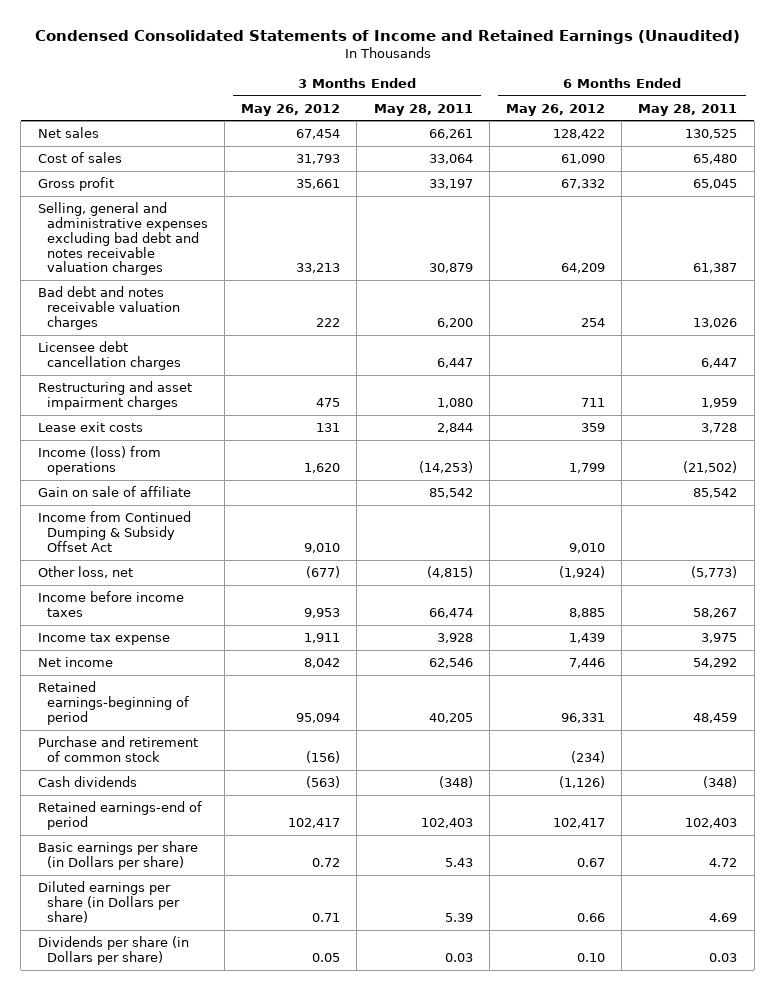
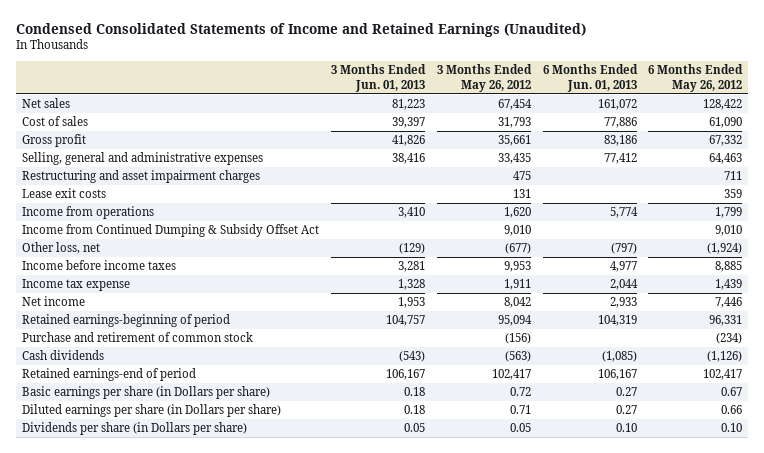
[373,103,473,116] May 28, 2011 -> none
[638,103,738,116] May 28, 2011 -> none
none -> [330,64,426,92] 3 Months Ended Jun. 01, 2013
none -> [542,64,638,92] 6 Months Ended Jun. 01, 2013
[37,202,208,276] Selling, general and administrative expenses excluding bad debt and notes receivable valuation charges -> none
[37,286,180,330] Bad debt and notes receivable valuation charges -> none
[37,341,181,370] Licensee debt cancellation charges -> none
none -> [21,152,263,166] Selling, general and administrative expenses
[37,486,191,498] Gain on sale of affiliate -> none
[37,446,161,475] Income (loss) from operations -> [21,206,154,220] Income from operations

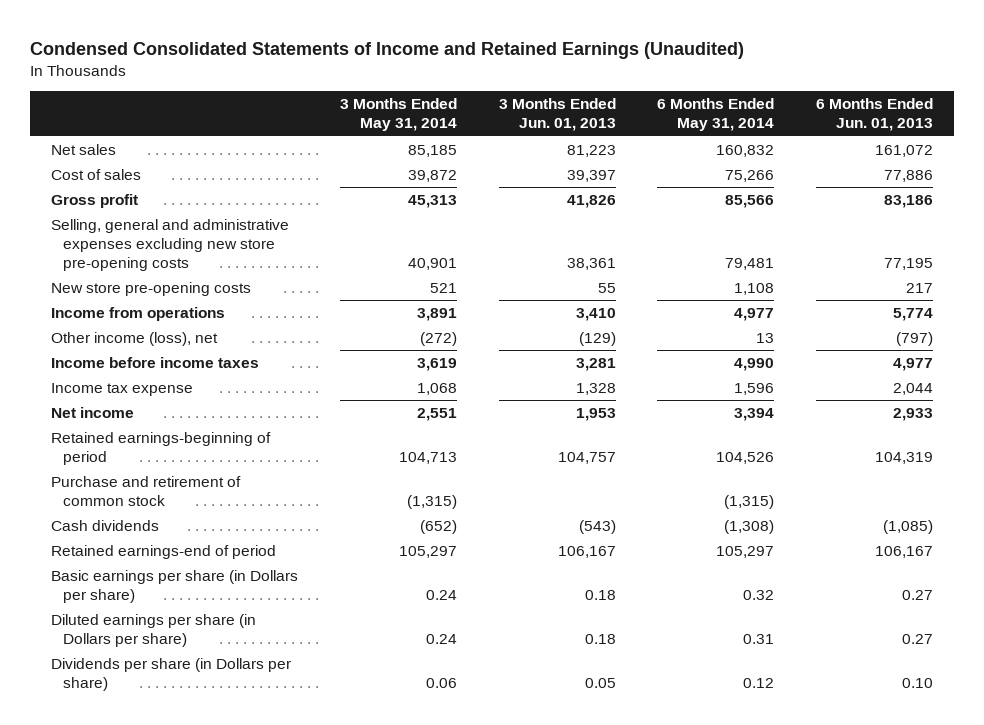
[436,64,532,92] 3 Months Ended May 26, 2012 -> none
[648,64,744,92] 6 Months Ended May 26, 2012 -> none
none -> [339,98,457,132] 3 Months Ended May 31, 2014
none -> [657,98,775,132] 6 Months Ended May 31, 2014
[21,170,260,184] Restructuring and asset impairment charges -> none
[21,188,106,199] Lease exit costs -> none
[21,152,263,166] Selling, general and administrative expenses -> [51,219,290,271] Selling, general and administrative expenses excluding new store pre-opening costs
[391,153,425,165] 38,416 -> [566,257,616,270] 38,361
[603,153,637,165] 77,412 -> [884,257,934,270] 77,195
none -> [51,282,252,297] New store pre-opening costs
[21,224,319,238] Income from Continued Dumping & Subsidy Offset Act -> none
[21,242,100,255] Other loss, net -> [51,332,219,347] Other income (loss), net

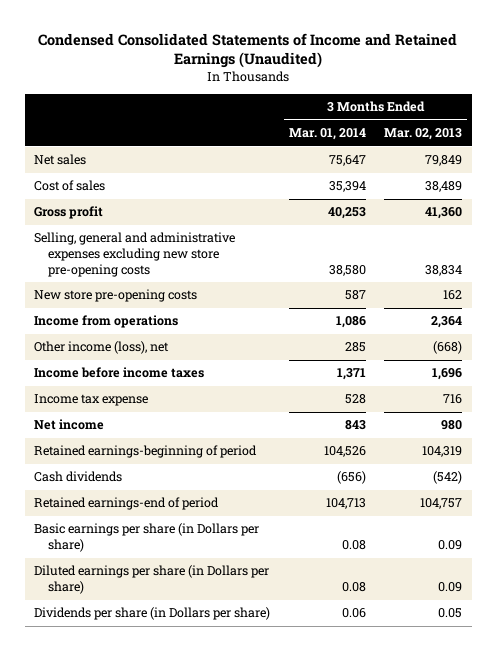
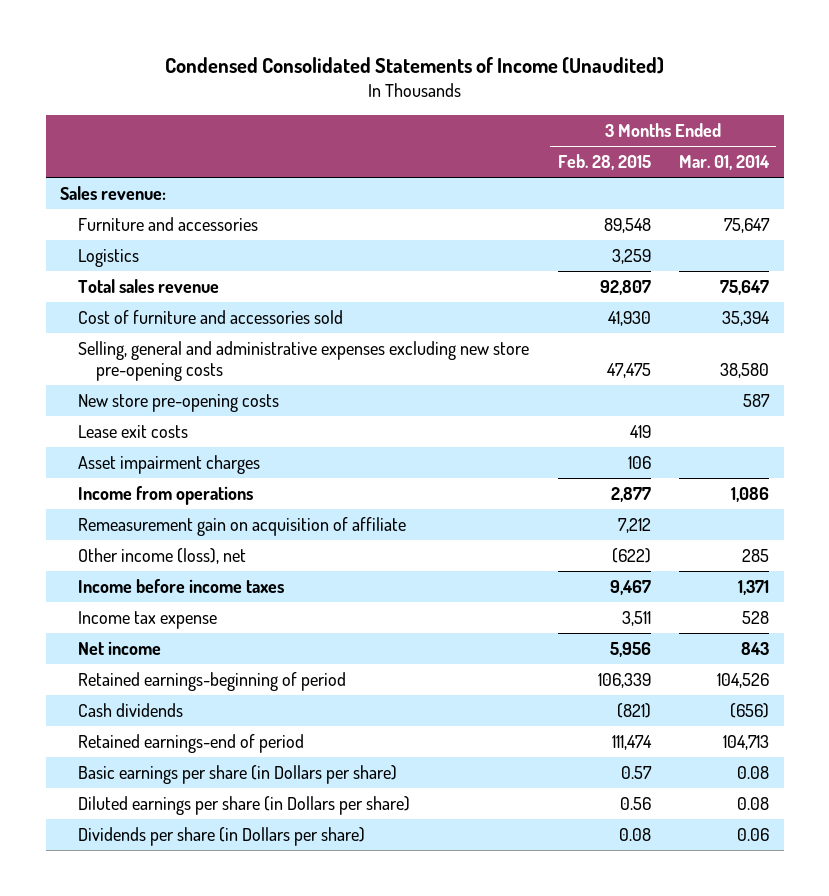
[38,32,458,69] Condensed Consolidated Statements of Income and Retained Earnings (Unaudited) -> [164,57,664,75] Condensed Consolidated Statements of Income (Unaudited)
[384,128,463,141] Mar. 02, 2013 -> none
none -> [557,154,651,171] Feb. 28, 2015
[34,206,104,220] Gross profit -> none
none -> [59,186,166,201] Sales revenue:
[34,154,87,166] Net sales -> [77,217,258,232] Furniture and accessories
none -> [77,249,139,268] Logistics
none -> [77,279,219,294] Total sales revenue
[34,180,106,192] Cost of sales -> [77,310,343,325] Cost of furniture and accessories sold
none -> [77,425,188,439] Lease exit costs
none -> [77,455,260,475] Asset impairment charges
none -> [77,517,406,537] Remeasurement gain on acquisition of affiliate

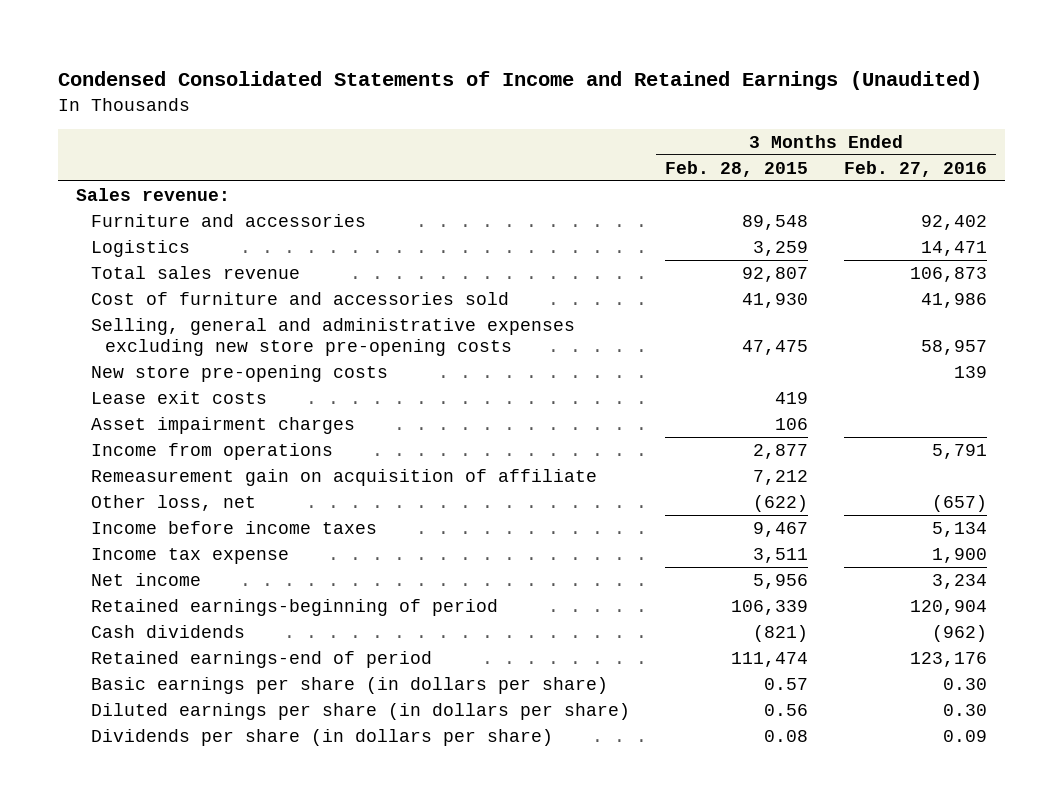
[164,57,664,75] Condensed Consolidated Statements of Income (Unaudited) -> [58,71,983,91] Condensed Consolidated Statements of Income and Retained Earnings (Unaudited)
[679,155,771,171] Mar. 01, 2014 -> none
none -> [843,160,987,177] Feb. 27, 2016
[77,548,246,565] Other income (loss), net -> [90,495,256,512] Other loss, net
[77,765,397,785] Basic earnings per share (in Dollars per share) -> [90,677,608,695] Basic earnings per share (in dollars per share)
[77,796,410,816] Diluted earnings per share (in Dollars per share) -> [90,703,630,721] Diluted earnings per share (in dollars per share)
[77,827,365,847] Dividends per share (in Dollars per share) -> [90,729,553,747] Dividends per share (in dollars per share)

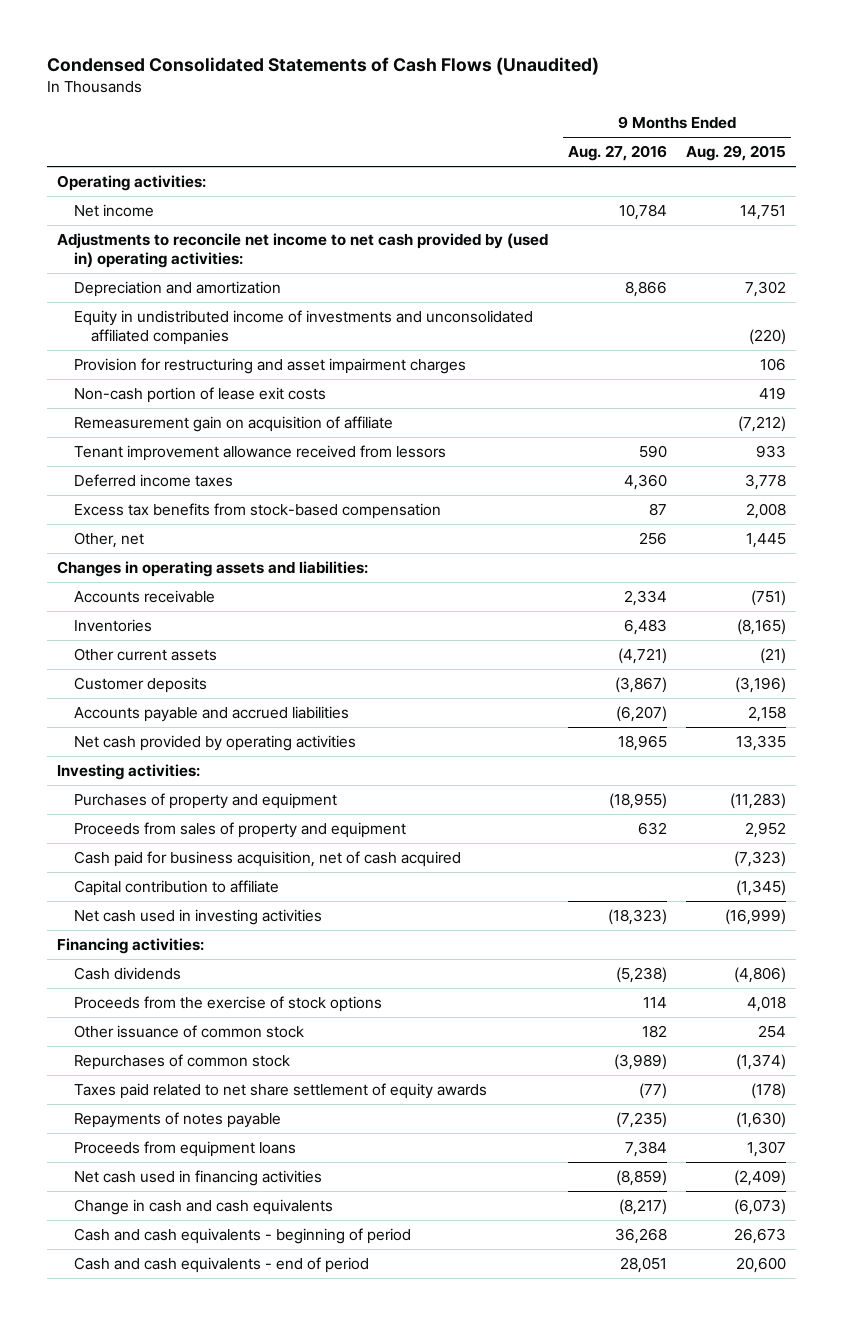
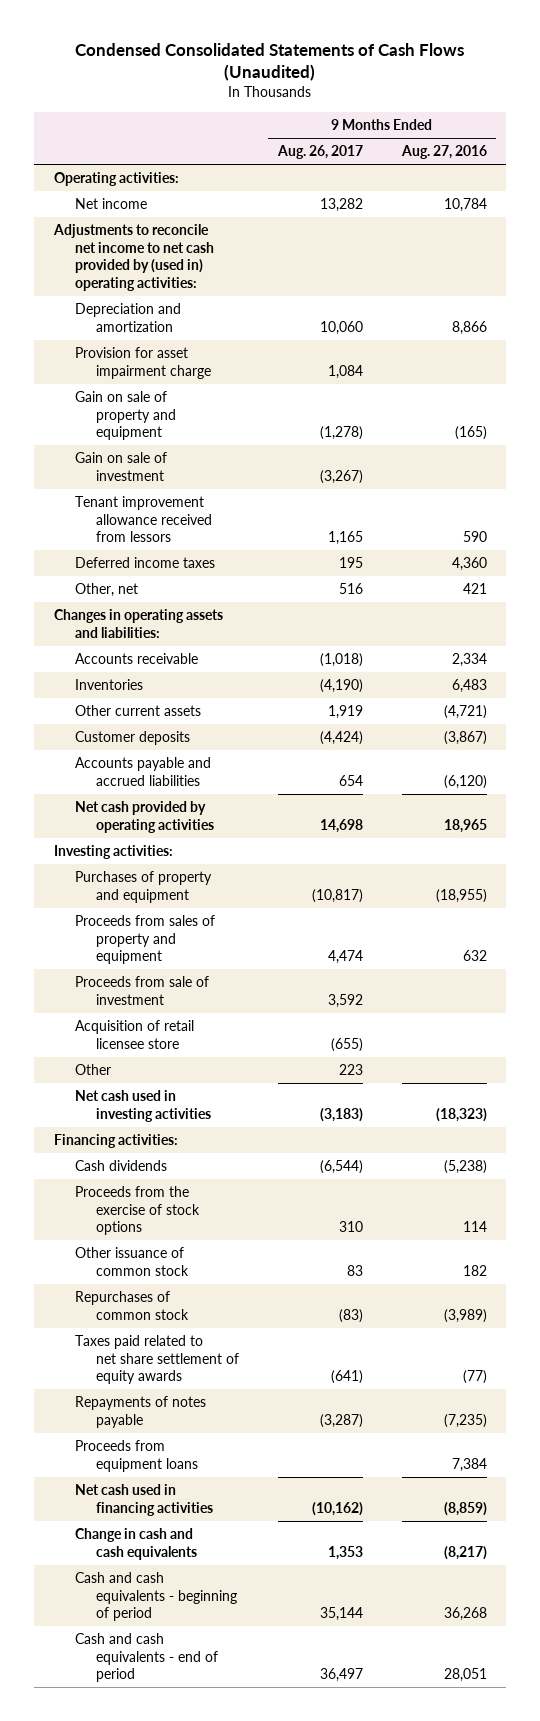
[685,145,786,162] Aug. 29, 2015 -> none
none -> [276,145,363,160] Aug. 26, 2017
[74,310,534,346] Equity in undistributed income of investments and unconsolidated affiliated companies -> none
[74,387,327,404] Non-cash portion of lease exit costs -> none
[74,416,394,433] Remeasurement gain on acquisition of affiliate -> none
[74,358,467,375] Provision for restructuring and asset impairment charges -> [74,347,212,379] Provision for asset impairment charge
none -> [74,391,177,441] Gain on sale of property and equipment
none -> [74,452,167,481] Gain on sale of investment
[74,503,442,520] Excess tax benefits from stock-based compensation -> none
[638,532,667,546] 256 -> [462,583,487,595] 421
[615,706,667,723] (6,207) -> [443,774,487,789] (6,120)
[74,880,280,897] Capital contribution to affiliate -> none
none -> [74,976,209,1005] Proceeds from sale of investment
[74,851,462,868] Cash paid for business acquisition, net of cash acquired -> [74,1020,194,1049] Acquisition of retail licensee store
none -> [74,1064,111,1076] Other

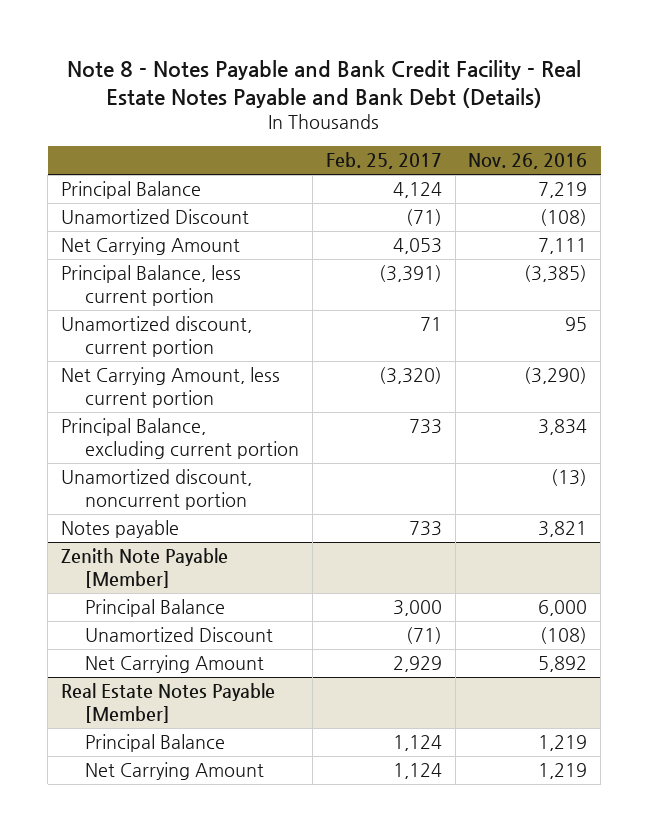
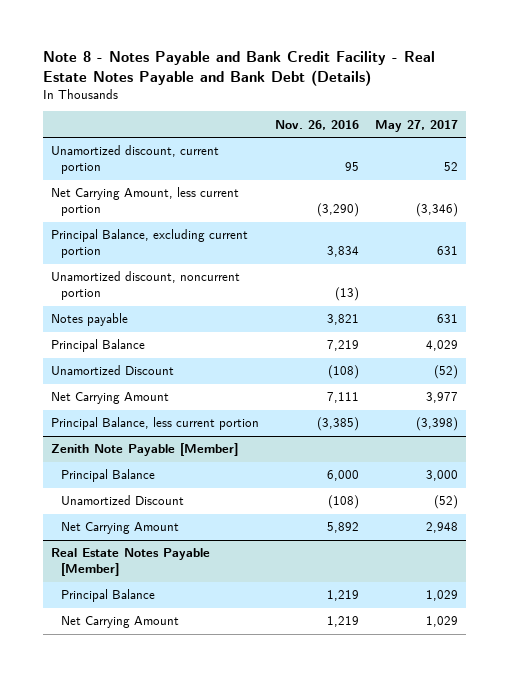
[325,152,442,170] Feb. 25, 2017 -> none
none -> [374,119,458,132] May 27, 2017
[61,181,202,200] Principal Balance -> [50,339,145,353] Principal Balance
[61,209,250,225] Unamortized Discount -> [50,365,174,376] Unamortized Discount
[61,237,241,256] Net Carrying Amount -> [50,392,169,405] Net Carrying Amount
[61,265,242,307] Principal Balance, less current portion -> [50,417,259,431] Principal Balance, less current portion

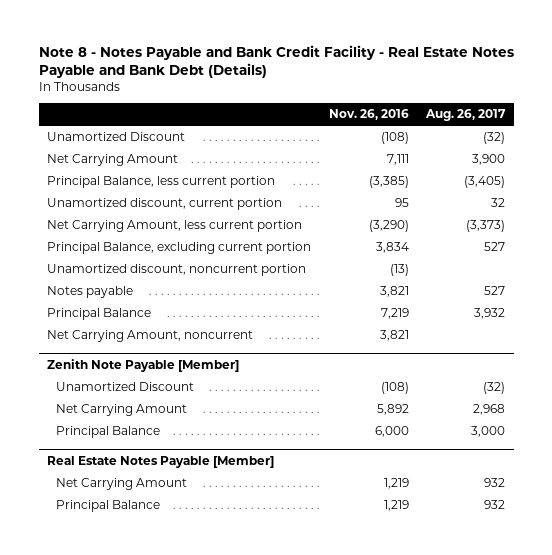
[374,119,458,132] May 27, 2017 -> none
none -> [425,109,507,122] Aug. 26, 2017
[50,365,174,376] Unamortized Discount -> [47,132,186,142] Unamortized Discount
[50,392,169,405] Net Carrying Amount -> [47,154,179,167] Net Carrying Amount
[50,417,259,431] Principal Balance, less current portion -> [47,176,276,189] Principal Balance, less current portion
none -> [47,330,254,343] Net Carrying Amount, noncurrent
[60,469,155,483] Principal Balance -> [55,426,160,439] Principal Balance
[60,589,155,603] Principal Balance -> [55,500,160,513] Principal Balance

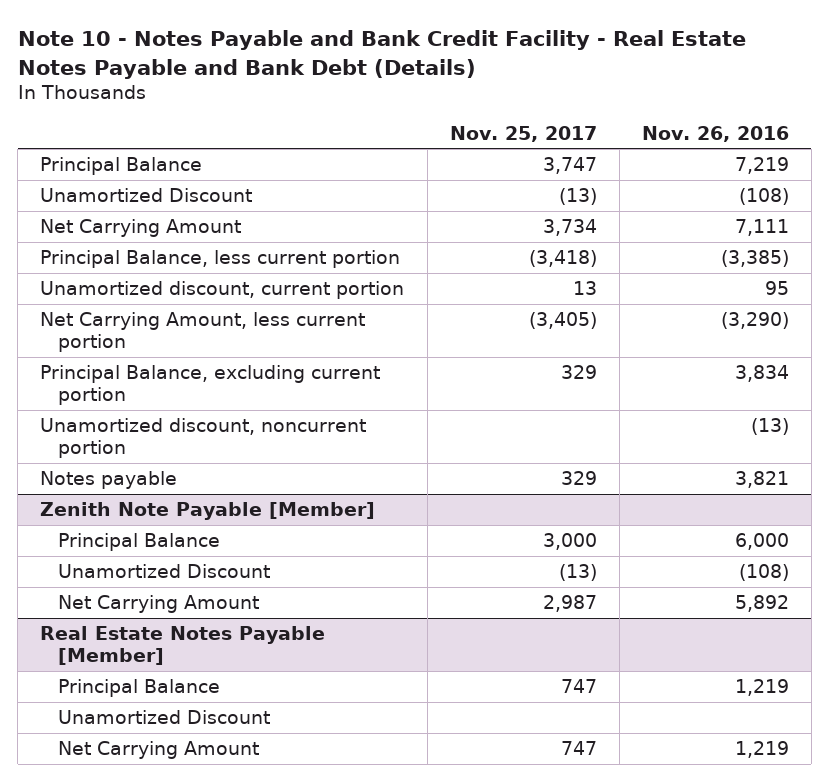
[38,44,514,79] Note 8 - Notes Payable and Bank Credit Facility - Real Estate Notes Payable and Bank Debt (Details) -> [17,30,746,79] Note 10 - Notes Payable and Bank Credit Facility - Real Estate Notes Payable and Bank Debt (Details)
[425,109,507,122] Aug. 26, 2017 -> none
none -> [449,125,597,142] Nov. 25, 2017
[47,308,152,321] Principal Balance -> [40,157,203,176] Principal Balance
[47,330,254,343] Net Carrying Amount, noncurrent -> none
[55,426,160,439] Principal Balance -> [58,533,221,552] Principal Balance
none -> [58,710,271,725] Unamortized Discount
[55,478,187,491] Net Carrying Amount -> [58,741,260,760] Net Carrying Amount

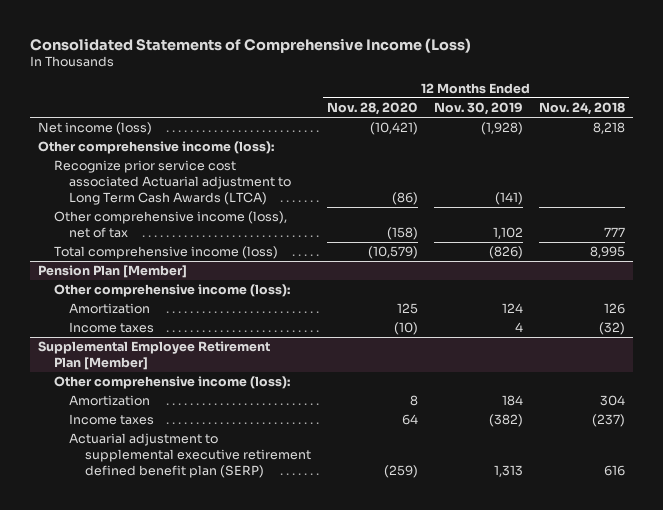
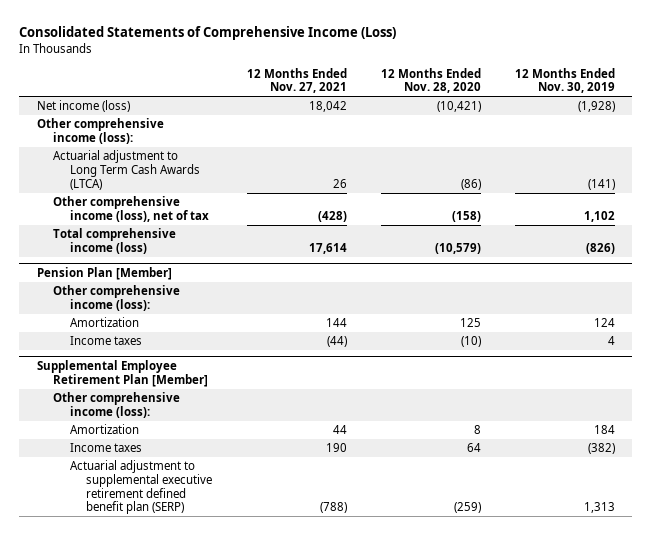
[538,102,625,116] Nov. 24, 2018 -> none
none -> [246,67,347,94] 12 Months Ended Nov. 27, 2021
[53,160,292,205] Recognize prior service cost associated Actuarial adjustment to Long Term Cash Awards (LTCA) -> [53,150,200,190] Actuarial adjustment to Long Term Cash Awards (LTCA)

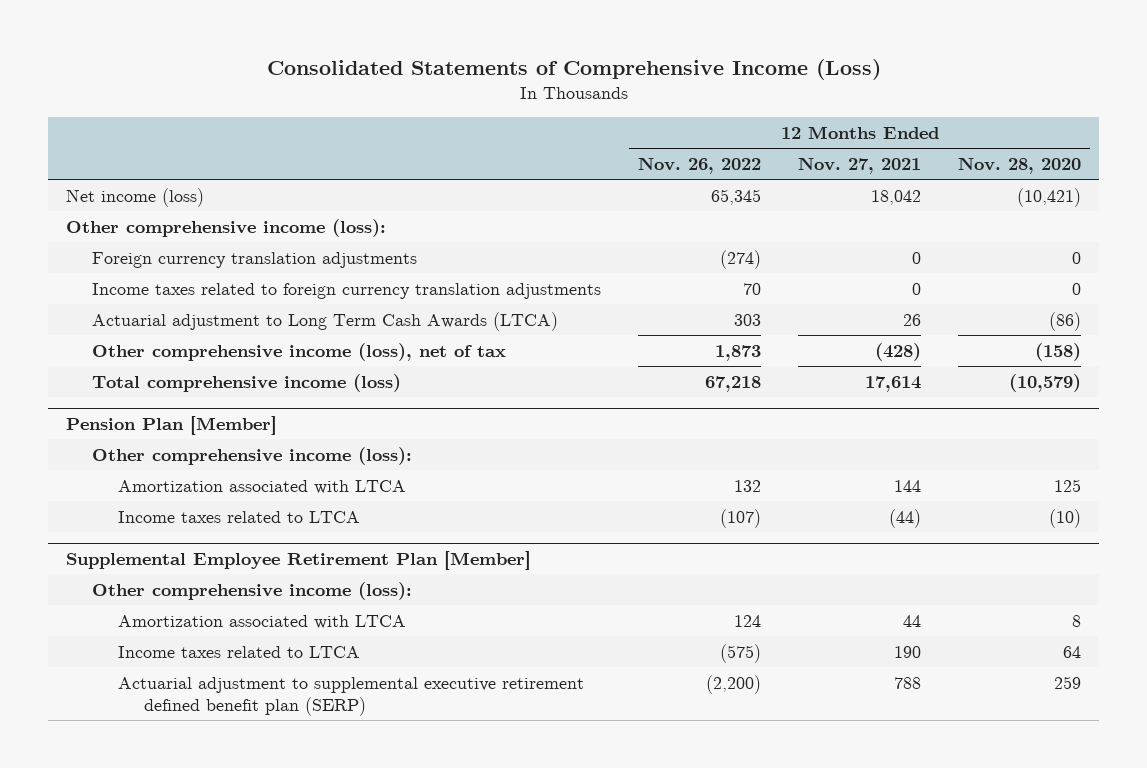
[514,67,615,94] 12 Months Ended Nov. 30, 2019 -> none
none -> [638,157,762,175] Nov. 26, 2022
none -> [92,251,418,268] Foreign currency translation adjustments
none -> [92,282,602,299] Income taxes related to foreign currency translation adjustments
[69,317,139,328] Amortization -> [118,479,407,494] Amortization associated with LTCA
[69,336,142,346] Income taxes -> [118,510,361,523] Income taxes related to LTCA
[69,424,139,435] Amortization -> [118,614,407,629] Amortization associated with LTCA
[69,443,142,453] Income taxes -> [118,645,361,658] Income taxes related to LTCA
[319,502,347,514] (788) -> [894,676,922,689] 788
[453,502,481,514] (259) -> [1053,675,1081,689] 259

